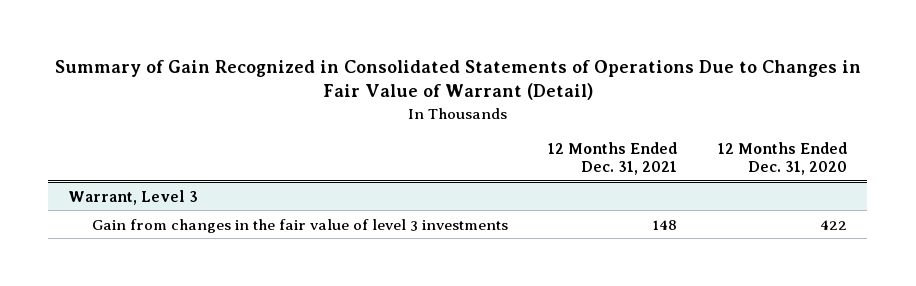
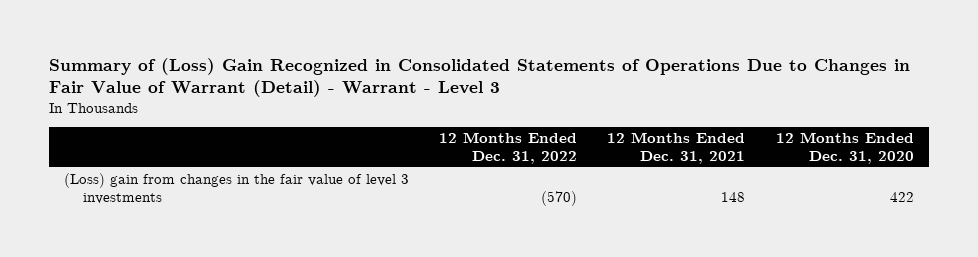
[54,59,861,101] Summary of Gain Recognized in Consolidated Statements of Operations Due to Changes in Fair Value of Warrant (Detail) -> [48,58,910,98] Summary of (Loss) Gain Recognized in Consolidated Statements of Operations Due to Changes in Fair Value of Warrant (Detail) - Warrant - Level 3
none -> [439,132,578,164] 12 Months Ended Dec. 31, 2022
[68,189,198,205] Warrant, Level 3 -> none
[91,218,508,233] Gain from changes in the fair value of level 3 investments -> [64,173,410,204] (Loss) gain from changes in the fair value of level 3 investments

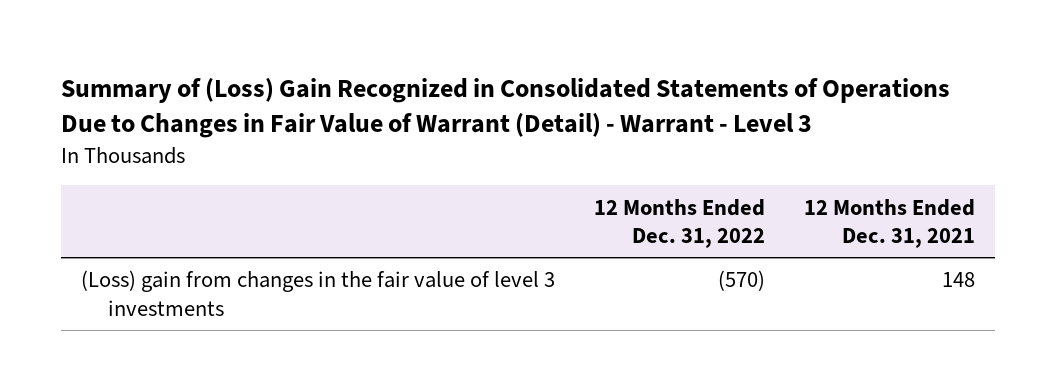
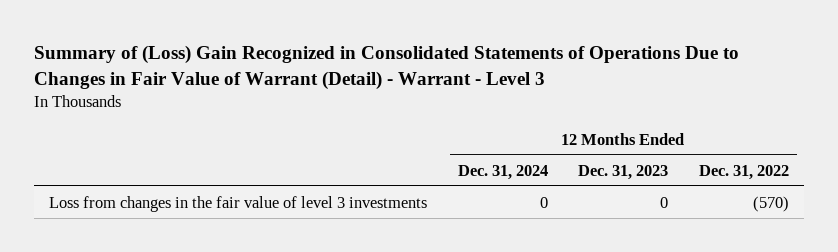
[804,198,976,249] 12 Months Ended Dec. 31, 2021 -> none
none -> [457,164,548,180] Dec. 31, 2024
none -> [578,164,669,180] Dec. 31, 2023
[81,270,556,316] (Loss) gain from changes in the fair value of level 3 investments -> [49,195,428,212] Loss from changes in the fair value of level 3 investments

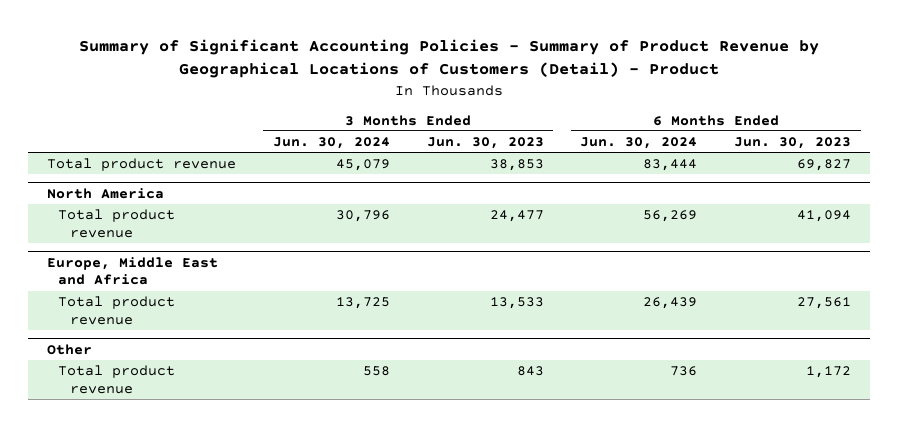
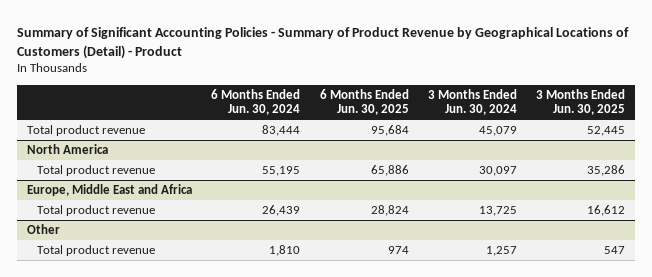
[426,136,544,149] Jun. 30, 2023 -> none
[734,136,852,149] Jun. 30, 2023 -> none
none -> [319,88,409,116] 6 Months Ended Jun. 30, 2025
none -> [536,88,626,116] 3 Months Ended Jun. 30, 2025
[335,210,390,223] 30,796 -> [478,165,517,176] 30,097
[643,210,698,223] 56,269 -> [262,165,301,176] 55,195
[362,366,390,377] 558 -> [485,245,517,256] 1,257
[670,366,698,377] 736 -> [269,244,301,256] 1,810

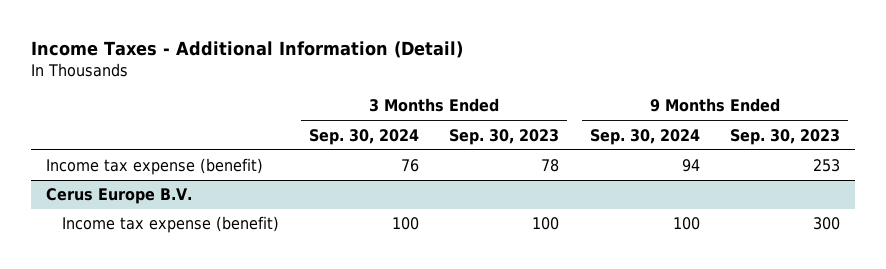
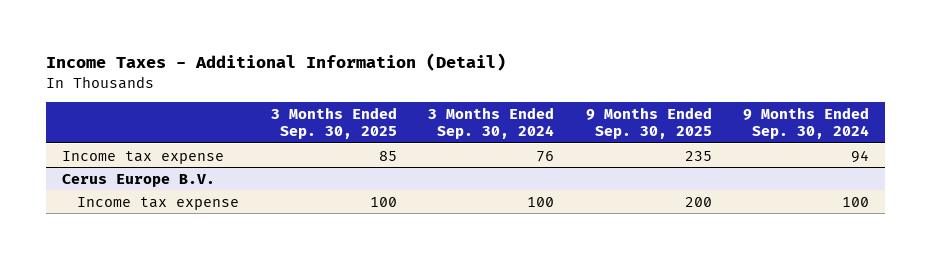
[449,128,560,145] Sep. 30, 2023 -> none
[730,128,841,145] Sep. 30, 2023 -> none
none -> [270,106,397,140] 3 Months Ended Sep. 30, 2025
none -> [585,106,712,140] 9 Months Ended Sep. 30, 2025
[45,158,263,176] Income tax expense (benefit) -> [61,150,224,164] Income tax expense
[61,216,279,234] Income tax expense (benefit) -> [77,196,240,210] Income tax expense

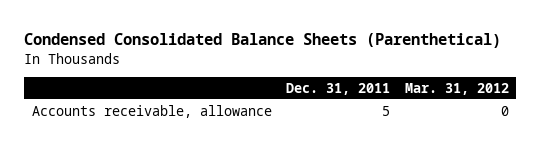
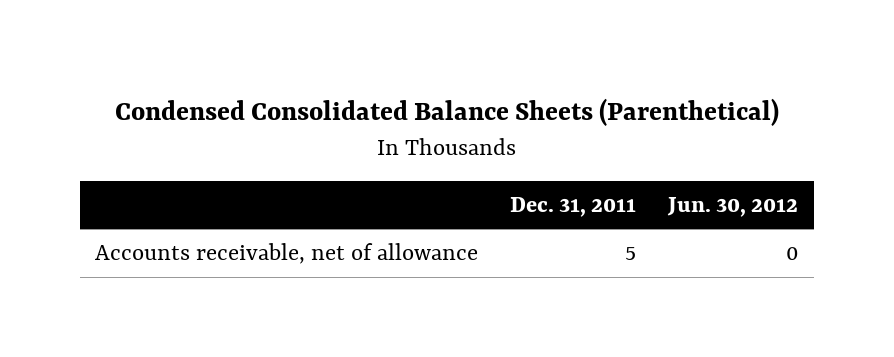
[404,83,509,96] Mar. 31, 2012 -> none
none -> [667,196,799,217] Jun. 30, 2012
[31,104,272,118] Accounts receivable, allowance -> [95,243,479,265] Accounts receivable, net of allowance

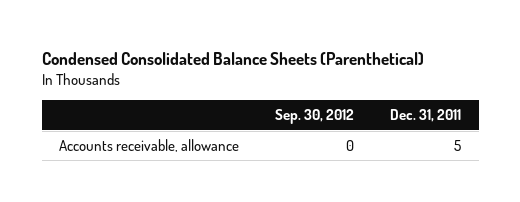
[667,196,799,217] Jun. 30, 2012 -> none
none -> [275,109,355,125] Sep. 30, 2012
[95,243,479,265] Accounts receivable, net of allowance -> [59,139,240,153] Accounts receivable, allowance

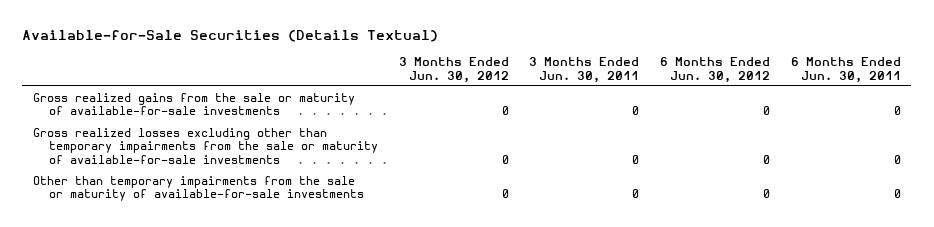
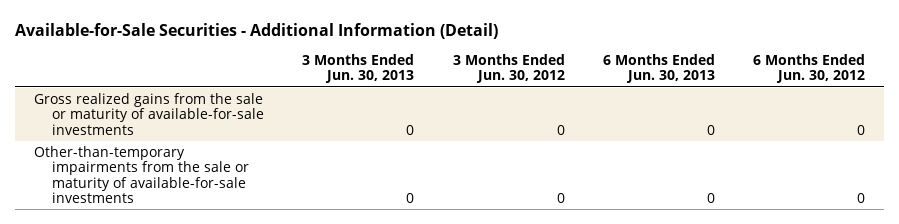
[22,29,439,42] Available-for-Sale Securities (Details Textual) -> [14,22,498,39] Available-for-Sale Securities - Additional Information (Detail)
[529,57,640,83] 3 Months Ended Jun. 30, 2011 -> none
[790,57,901,83] 6 Months Ended Jun. 30, 2011 -> none
none -> [302,53,415,84] 3 Months Ended Jun. 30, 2013
none -> [602,53,715,84] 6 Months Ended Jun. 30, 2013
[32,127,378,165] Gross realized losses excluding other than temporary impairments from the sale or maturity of available-for-sale investments -> none
[32,175,364,202] Other than temporary impairments from the sale or maturity of available-for-sale investments -> [33,145,250,203] Other-than-temporary impairments from the sale or maturity of available-for-sale investments

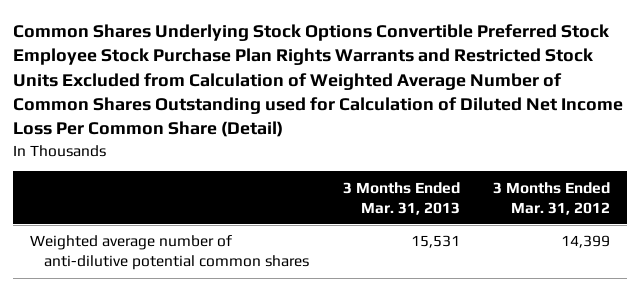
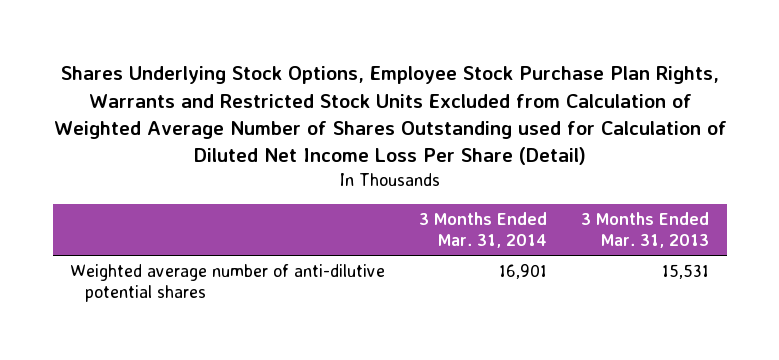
[12,24,623,138] Common Shares Underlying Stock Options Convertible Preferred Stock Employee Stock Purchase Plan Rights Warrants and Restricted Stock Units Excluded from Calculation of Weighted Average Number of Common Shares Outstanding used for Calculation of Diluted Net Income Loss Per Common Share (Detail) -> [53,66,727,166] Shares Underlying Stock Options, Employee Stock Purchase Plan Rights, Warrants and Restricted Stock Units Excluded from Calculation of Weighted Average Number of Shares Outstanding used for Calculation of Diluted Net Income Loss Per Share (Detail)
[493,181,611,215] 3 Months Ended Mar. 31, 2012 -> none
none -> [419,212,548,249] 3 Months Ended Mar. 31, 2014
[29,235,310,271] Weighted average number of anti-dilutive potential common shares -> [69,264,385,303] Weighted average number of anti-dilutive potential shares

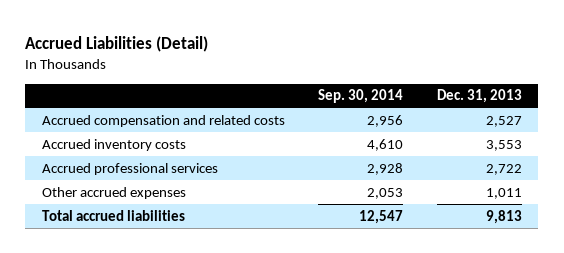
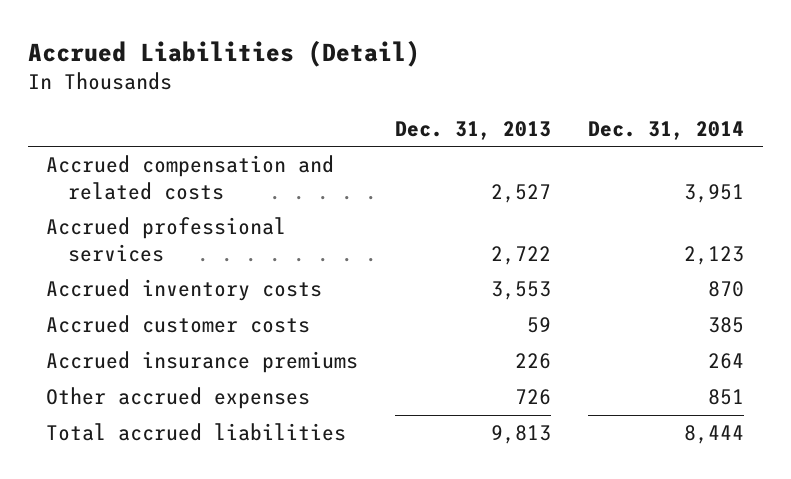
[318,89,404,104] Sep. 30, 2014 -> none
none -> [588,120,745,140] Dec. 31, 2014
[42,138,187,151] Accrued inventory costs -> [46,279,323,302] Accrued inventory costs
none -> [46,315,311,334] Accrued customer costs
none -> [46,351,359,374] Accrued insurance premiums
[485,187,522,199] 1,011 -> [515,389,552,406] 726

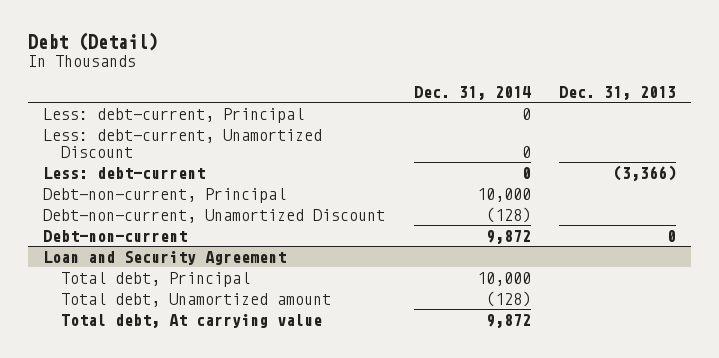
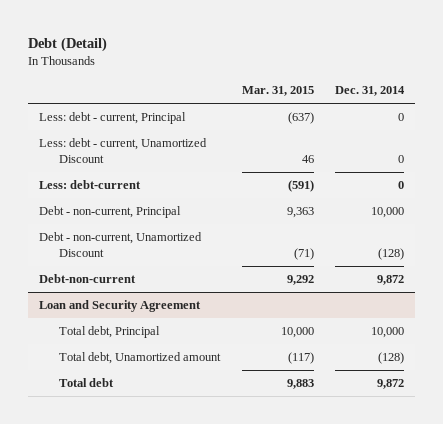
[559,85,677,100] Dec. 31, 2013 -> none
none -> [241,86,314,97] Mar. 31, 2015
[42,107,304,123] Less: debt-current, Principal -> [38,111,186,124] Less: debt - current, Principal
[42,128,322,158] Less: debt-current, Unamortized Discount -> [38,137,207,163] Less: debt - current, Unamortized Discount
[42,187,286,203] Debt-non-current, Principal -> [38,205,181,218] Debt - non-current, Principal
[42,208,385,223] Debt-non-current, Unamortized Discount -> [38,231,202,257] Debt - non-current, Unamortized Discount
[60,313,322,328] Total debt, At carrying value -> [58,377,114,387] Total debt

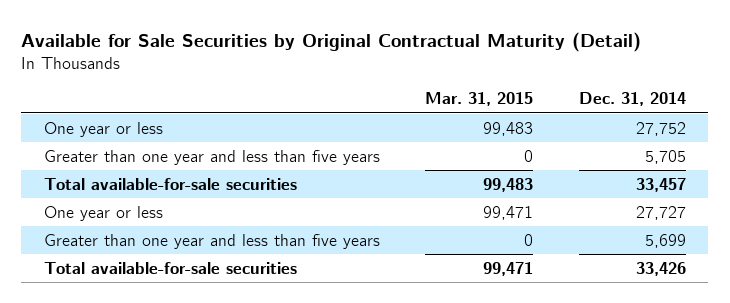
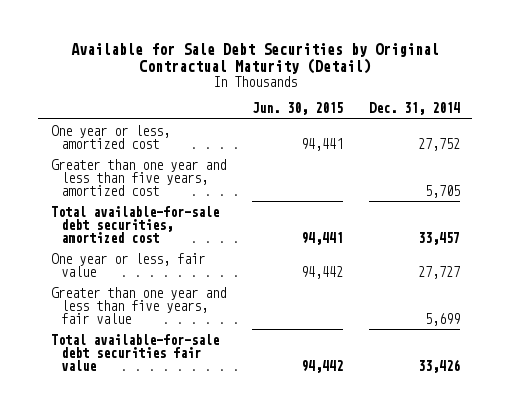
[21,31,642,52] Available for Sale Securities by Original Contractual Maturity (Detail) -> [71,42,440,74] Available for Sale Debt Securities by Original Contractual Maturity (Detail)
[425,92,534,107] Mar. 31, 2015 -> none
none -> [251,102,343,116] Jun. 30, 2015
[43,121,163,137] One year or less -> [50,124,170,149] One year or less, amortized cost
[43,149,380,165] Greater than one year and less than five years -> [50,158,226,196] Greater than one year and less than five years, amortized cost
[43,177,297,190] Total available-for-sale securities -> [50,205,219,243] Total available-for-sale debt securities, amortized cost
[43,205,163,221] One year or less -> [50,252,205,277] One year or less, fair value
[43,233,380,249] Greater than one year and less than five years -> [50,286,226,324] Greater than one year and less than five years, fair value
[43,261,297,274] Total available-for-sale securities -> [50,333,219,371] Total available-for-sale debt securities fair value

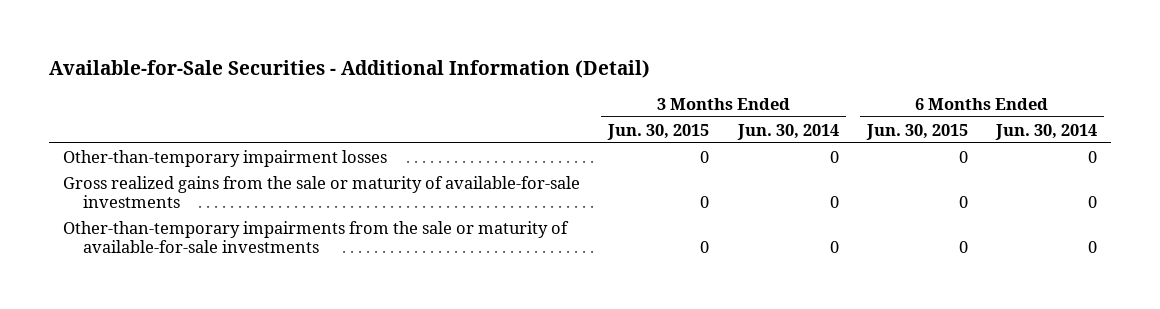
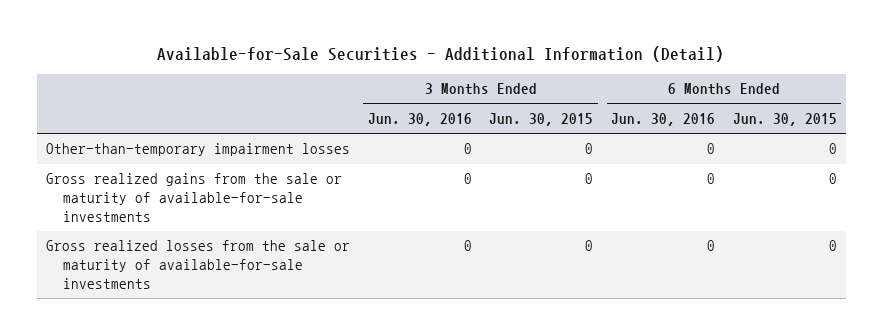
[736,123,839,140] Jun. 30, 2014 -> none
[994,123,1097,140] Jun. 30, 2014 -> none
none -> [367,112,472,126] Jun. 30, 2016
none -> [611,112,716,126] Jun. 30, 2016
[63,220,570,253] Other-than-temporary impairments from the sale or maturity of available-for-sale investments -> [46,240,351,289] Gross realized losses from the sale or maturity of available-for-sale investments

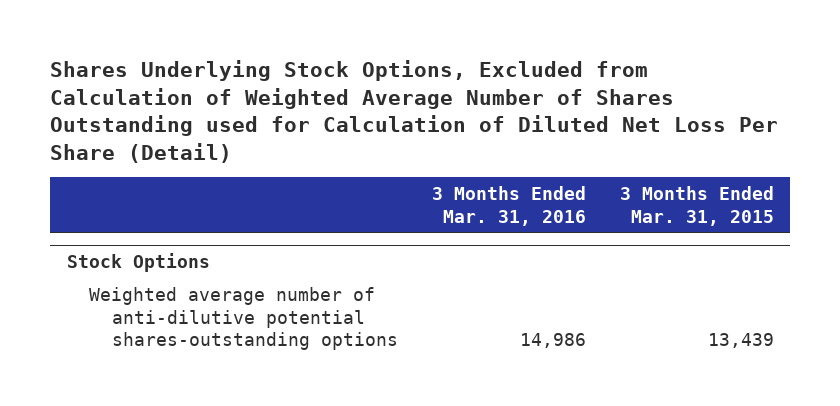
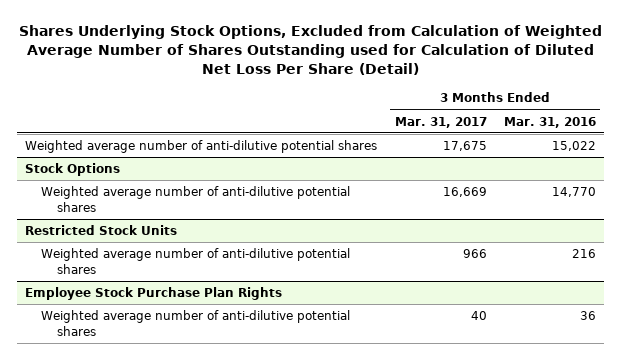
[619,186,774,226] 3 Months Ended Mar. 31, 2015 -> none
none -> [394,116,487,128] Mar. 31, 2017
none -> [25,140,378,154] Weighted average number of anti-dilutive potential shares
[89,287,399,351] Weighted average number of anti-dilutive potential shares-outstanding options -> [40,186,350,212] Weighted average number of anti-dilutive potential shares
[520,333,587,349] 14,986 -> [551,187,596,198] 14,770
none -> [25,225,178,236] Restricted Stock Units
none -> [40,248,350,274] Weighted average number of anti-dilutive potential shares
none -> [25,287,283,301] Employee Stock Purchase Plan Rights
none -> [40,310,350,336] Weighted average number of anti-dilutive potential shares

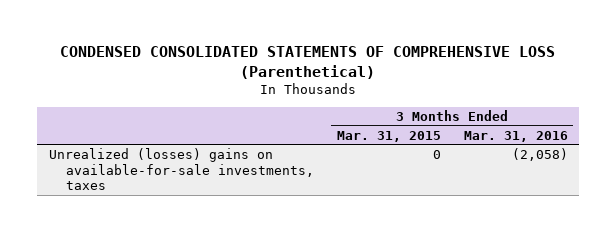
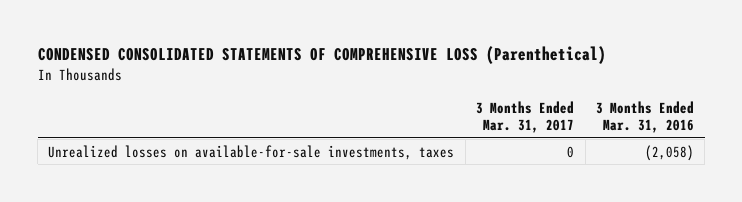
[336,130,441,142] Mar. 31, 2015 -> none
none -> [476,100,575,134] 3 Months Ended Mar. 31, 2017
[48,148,315,191] Unrealized (losses) gains on available-for-sale investments, taxes -> [48,144,455,160] Unrealized losses on available-for-sale investments, taxes

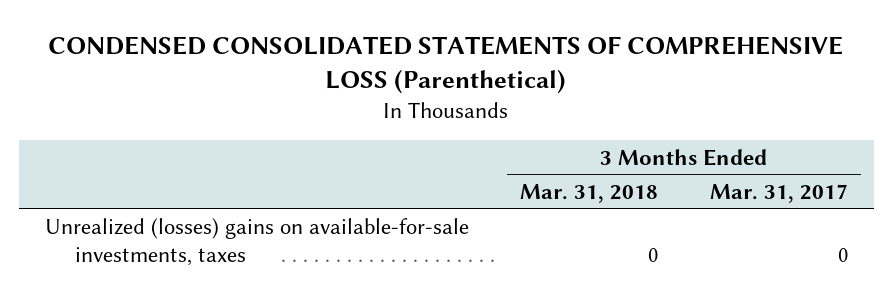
[595,100,694,134] 3 Months Ended Mar. 31, 2016 -> none
none -> [520,183,659,203] Mar. 31, 2018
[48,144,455,160] Unrealized losses on available-for-sale investments, taxes -> [44,218,469,266] Unrealized (losses) gains on available-for-sale investments, taxes

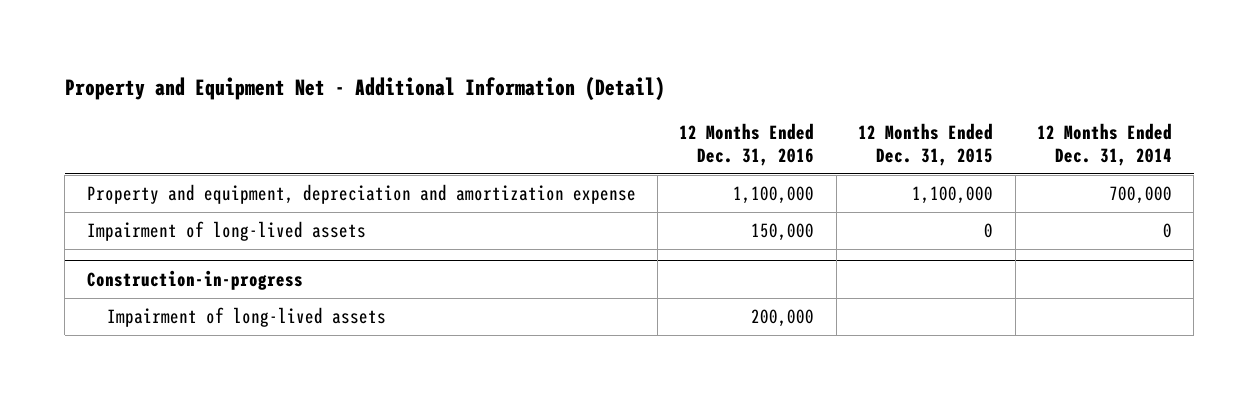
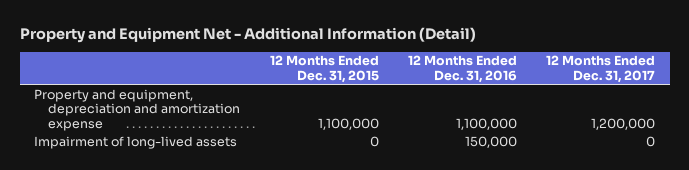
[1036,123,1172,166] 12 Months Ended Dec. 31, 2014 -> none
none -> [546,55,656,83] 12 Months Ended Dec. 31, 2017
[86,269,303,290] Construction-in-progress -> none
[106,307,386,328] Impairment of long-lived assets -> none

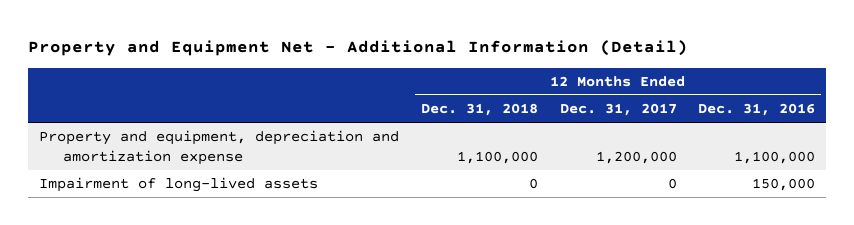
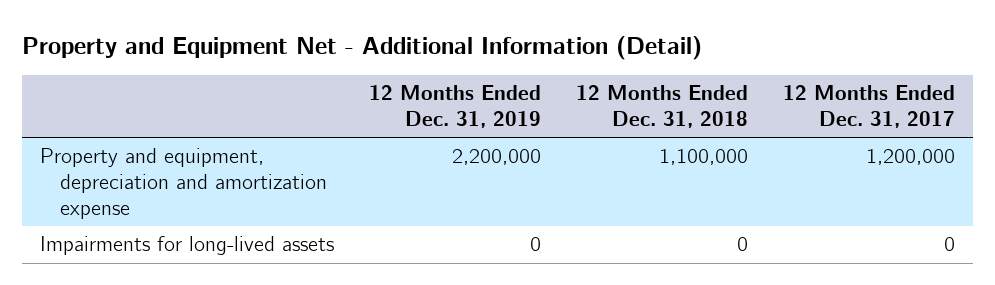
[698,103,816,117] Dec. 31, 2016 -> none
none -> [368,85,541,129] 12 Months Ended Dec. 31, 2019
[39,177,319,193] Impairment of long-lived assets -> [39,236,334,256] Impairments for long-lived assets

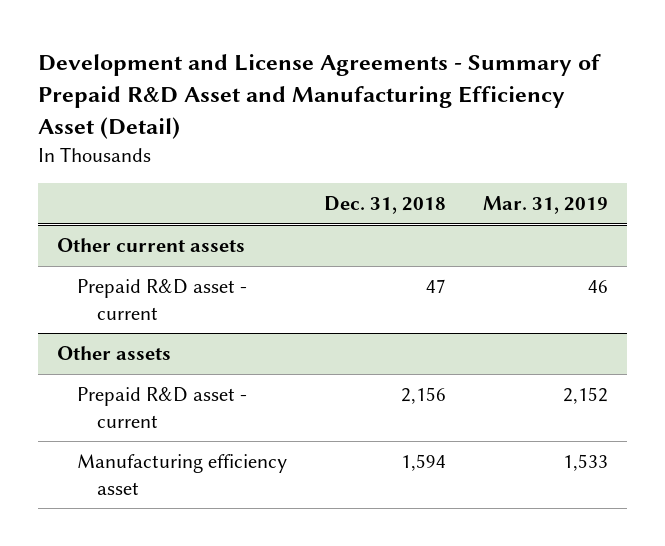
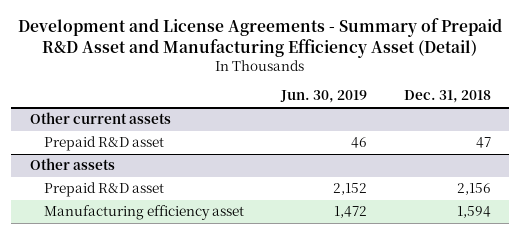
[483,195,609,214] Mar. 31, 2019 -> none
none -> [280,90,368,104] Jun. 30, 2019
[76,279,247,320] Prepaid R&D asset - current -> [44,136,165,152] Prepaid R&D asset
[76,387,247,428] Prepaid R&D asset - current -> [44,182,165,198] Prepaid R&D asset

